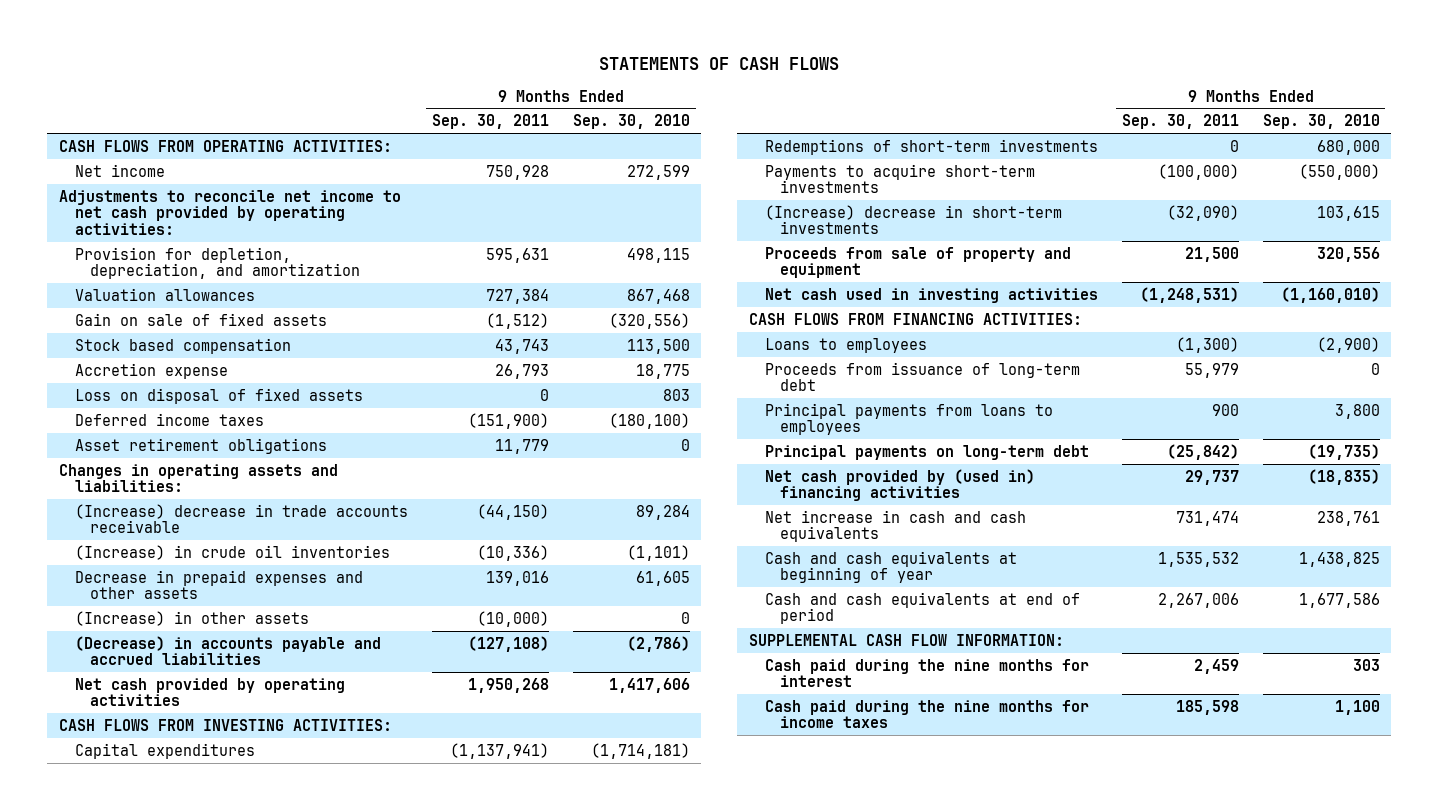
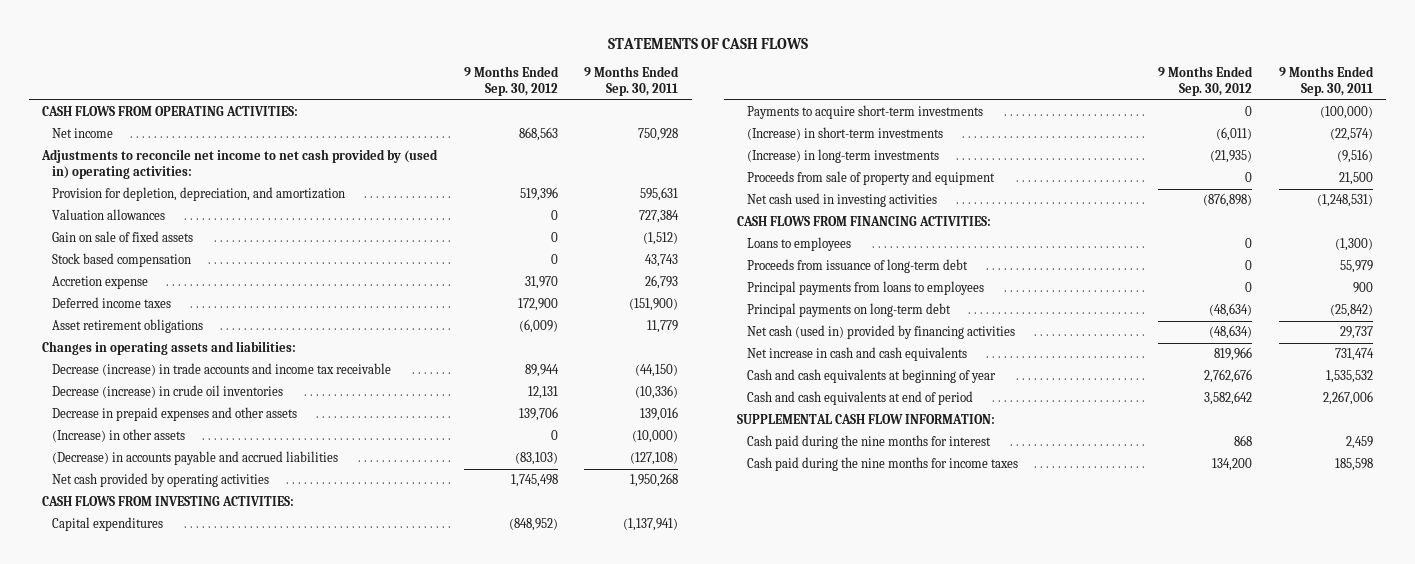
[572,114,690,130] Sep. 30, 2010 -> none
none -> [463,66,559,97] 9 Months Ended Sep. 30, 2012
[59,189,402,236] Adjustments to reconcile net income to net cash provided by operating activities: -> [41,149,439,180] Adjustments to reconcile net income to net cash provided by (used in) operating activities:
[74,387,363,404] Loss on disposal of fixed assets -> none
[74,503,408,534] (Increase) decrease in trade accounts receivable -> [52,363,392,377] Decrease (increase) in trade accounts and income tax receivable
[74,544,390,560] (Increase) in crude oil inventories -> [52,385,284,399] Decrease (increase) in crude oil inventories
[764,138,1098,155] Redemptions of short-term investments -> none
[764,204,1062,235] (Increase) decrease in short-term investments -> [746,127,943,141] (Increase) in short-term investments
[1166,204,1239,221] (32,090) -> [1329,128,1373,142] (22,574)
none -> [746,149,939,164] (Increase) in long-term investments
[764,468,1035,502] Net cash provided by (used in) financing activities -> [746,325,1015,340] Net cash (used in) provided by financing activities

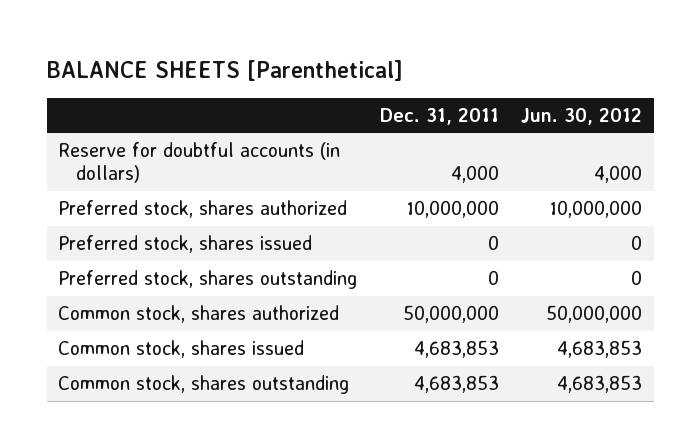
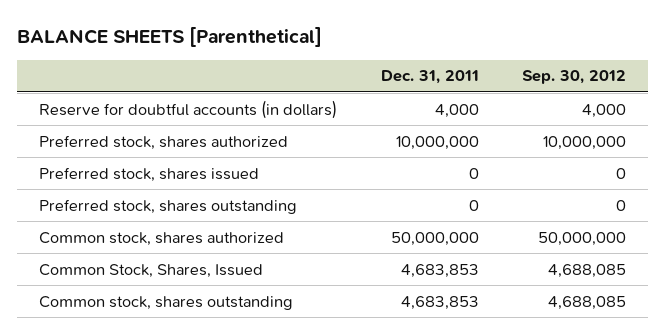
[521,107,643,125] Jun. 30, 2012 -> none
none -> [522,70,627,85] Sep. 30, 2012
[57,340,304,359] Common stock, shares issued -> [39,263,264,278] Common Stock, Shares, Issued

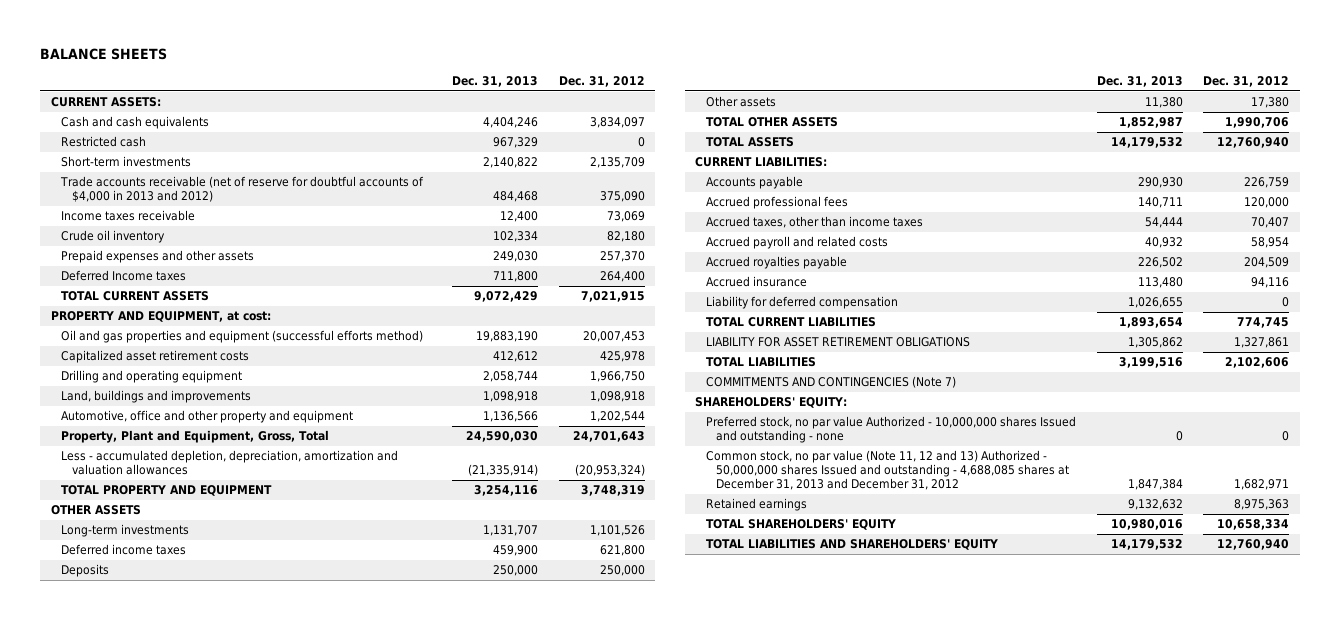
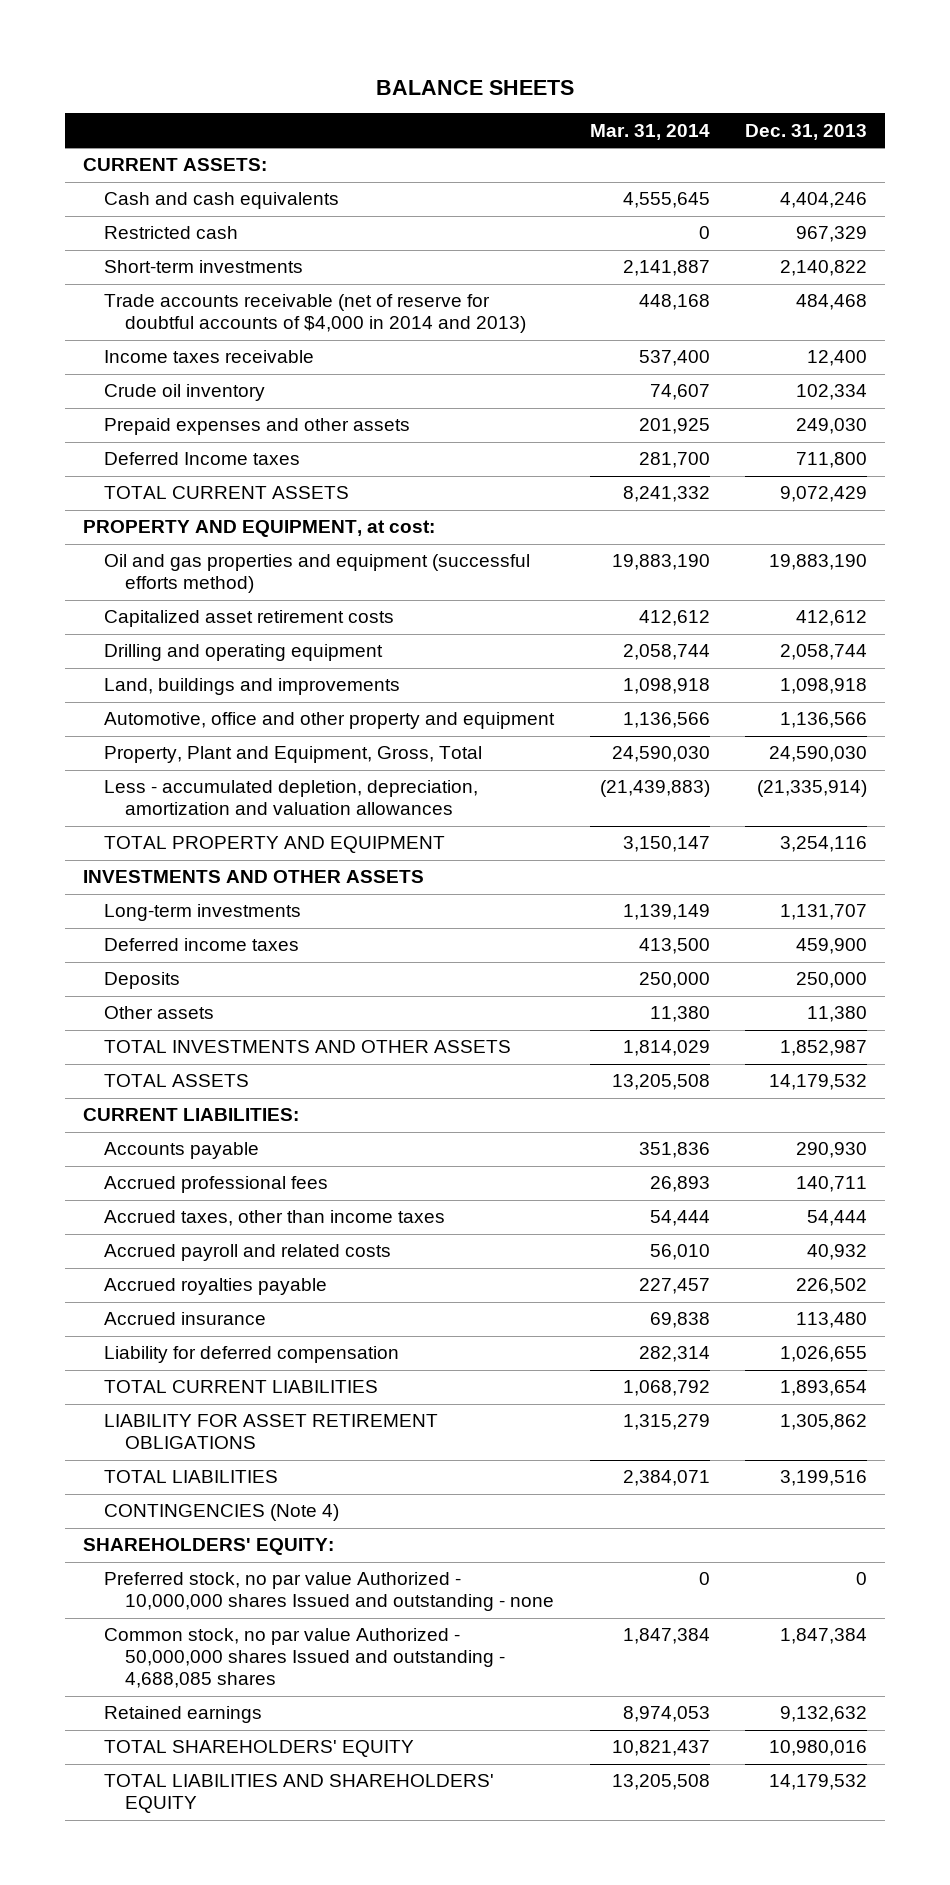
[558,76,645,88] Dec. 31, 2012 -> none
none -> [589,123,710,140] Mar. 31, 2014
[60,176,425,203] Trade accounts receivable (net of reserve for doubtful accounts of $4,000 in 2013 and 2012) -> [104,294,527,334] Trade accounts receivable (net of reserve for doubtful accounts of $4,000 in 2014 and 2013)
[50,505,141,516] OTHER ASSETS -> [83,870,425,884] INVESTMENTS AND OTHER ASSETS
[705,117,838,128] TOTAL OTHER ASSETS -> [104,1040,512,1054] TOTAL INVESTMENTS AND OTHER ASSETS
[705,376,956,389] COMMITMENTS AND CONTINGENCIES (Note 7) -> [104,1504,340,1522] CONTINGENCIES (Note 4)
[705,450,1070,491] Common stock, no par value (Note 11, 12 and 13) Authorized - 50,000,000 shares Issued and outstanding - 4,688,085 shares at December 31, 2013 and December 31, 2012 -> [104,1628,506,1689] Common stock, no par value Authorized - 50,000,000 shares Issued and outstanding - 4,688,085 shares

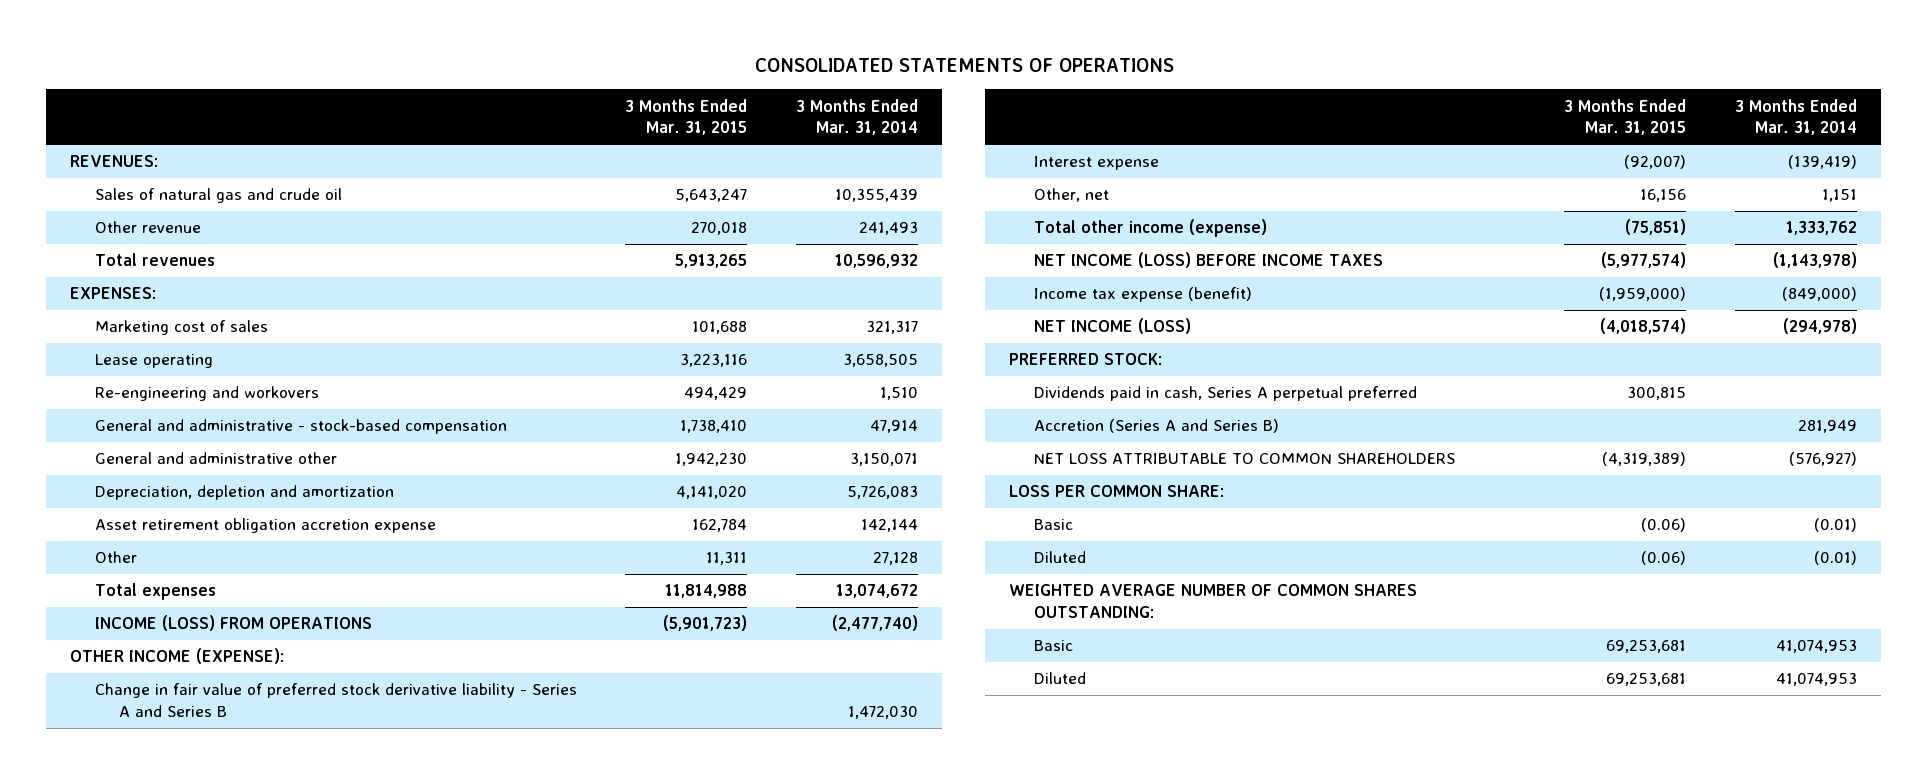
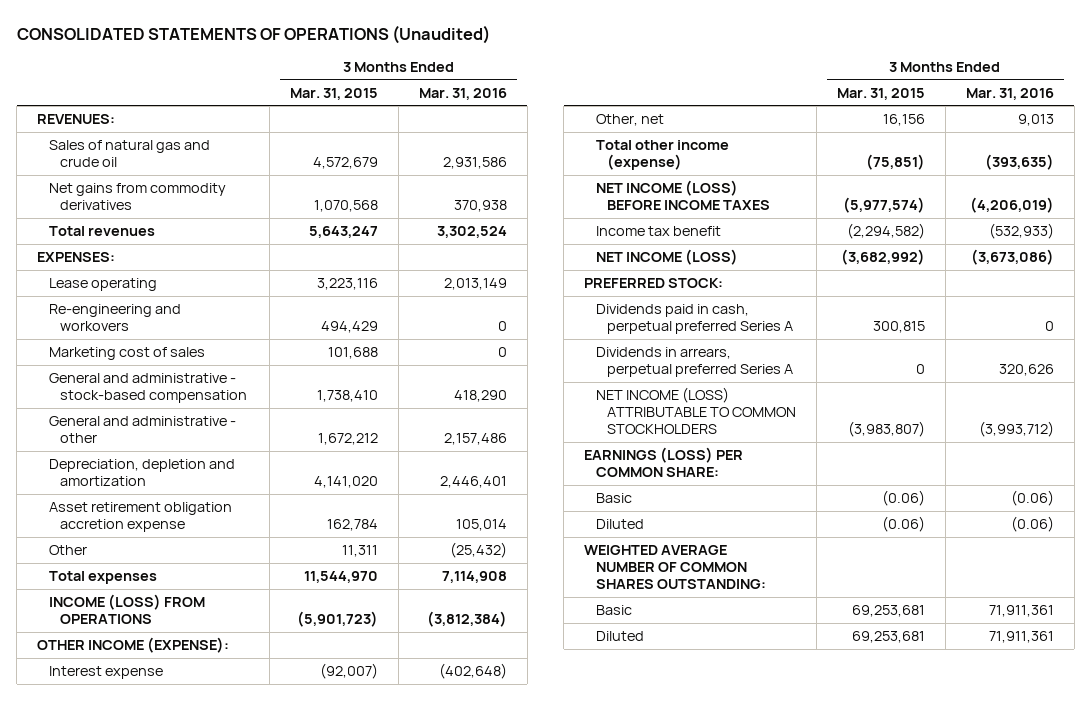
[754,58,1174,73] CONSOLIDATED STATEMENTS OF OPERATIONS -> [16,24,490,44] CONSOLIDATED STATEMENTS OF OPERATIONS (Unaudited)
[796,98,919,136] 3 Months Ended Mar. 31, 2014 -> none
none -> [418,87,507,100] Mar. 31, 2016
[94,221,201,234] Other revenue -> none
[675,189,748,203] 5,643,247 -> [313,157,379,170] 4,572,679
none -> [48,183,226,211] Net gains from commodity derivatives
[675,254,748,269] 5,913,265 -> [309,226,379,239] 5,643,247
[94,320,268,336] Marketing cost of sales -> [48,347,205,361] Marketing cost of sales
[94,452,337,465] General and administrative other -> [48,416,236,444] General and administrative - other
[675,453,748,467] 1,942,230 -> [318,433,379,446] 1,672,212
[665,584,748,599] 11,814,988 -> [304,571,379,584] 11,544,970
[94,683,577,718] Change in fair value of preferred stock derivative liability - Series A and Series B -> none
[1033,287,1252,303] Income tax expense (benefit) -> [595,226,721,237] Income tax benefit
[1599,287,1687,302] (1,959,000) -> [846,223,925,240] (2,294,582)
[1600,318,1687,335] (4,018,574) -> [840,249,925,266] (3,682,992)
[1033,419,1279,434] Accretion (Series A and Series B) -> none
[1033,386,1417,402] Dividends paid in cash, Series A perpetual preferred -> [595,304,793,335] Dividends paid in cash, perpetual preferred Series A
none -> [595,347,793,378] Dividends in arrears, perpetual preferred Series A
[1033,453,1455,465] NET LOSS ATTRIBUTABLE TO COMMON SHAREHOLDERS -> [595,387,796,435] NET INCOME (LOSS) ATTRIBUTABLE TO COMMON STOCKHOLDERS
[1602,452,1687,467] (4,319,389) -> [847,421,925,438] (3,983,807)
[1009,485,1225,498] LOSS PER COMMON SHARE: -> [584,447,744,478] EARNINGS (LOSS) PER COMMON SHARE:

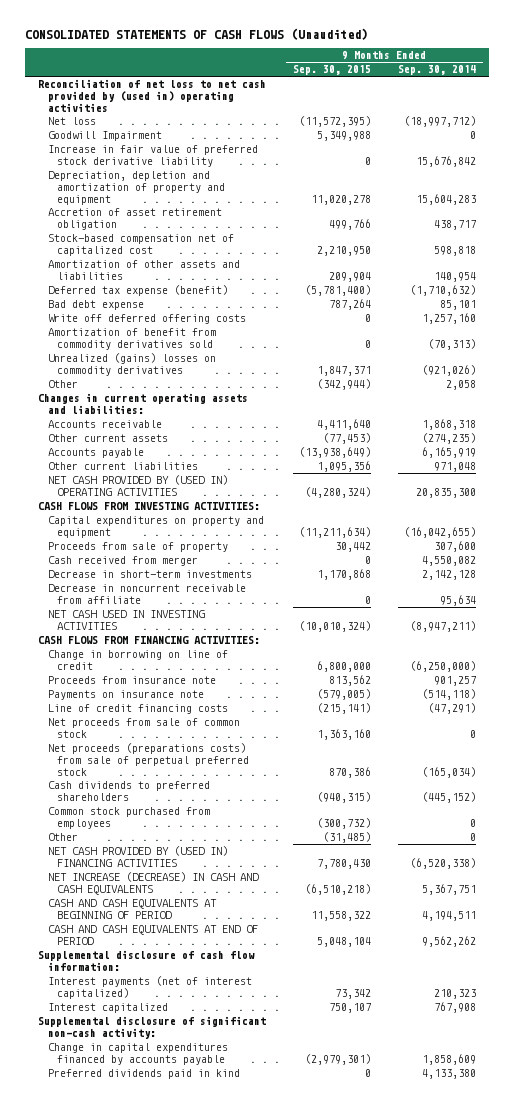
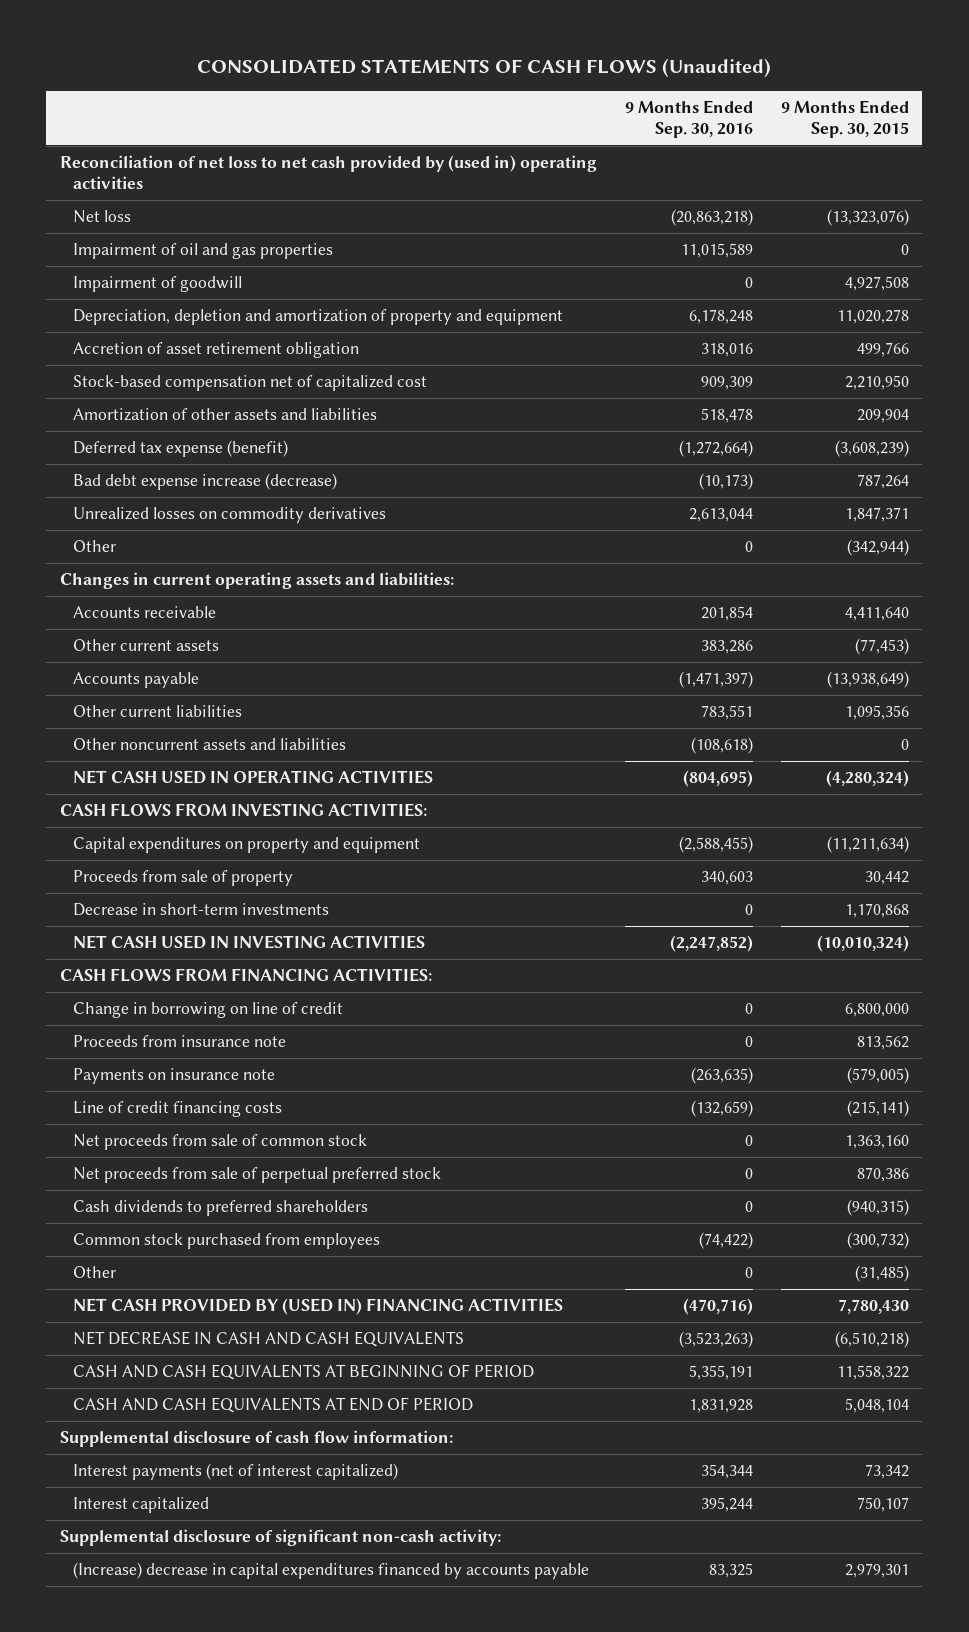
[397,65,476,76] Sep. 30, 2014 -> none
none -> [624,100,753,138] 9 Months Ended Sep. 30, 2016
[47,145,258,167] Increase in fair value of preferred stock derivative liability -> none
[299,116,372,128] (11,572,395) -> [826,209,909,227] (13,323,076)
none -> [73,243,334,260] Impairment of oil and gas properties
[47,131,162,142] Goodwill Impairment -> [73,276,243,293] Impairment of goodwill
[317,131,372,142] 5,349,988 -> [844,276,909,292] 4,927,508
[47,314,246,325] Write off deferred offering costs -> none
[47,328,216,350] Amortization of benefit from commodity derivatives sold -> none
[305,285,372,297] (5,781,400) -> [834,440,909,458] (3,608,239)
[47,300,144,311] Bad debt expense -> [73,473,338,491] Bad debt expense increase (decrease)
[47,353,216,376] Unrealized (gains) losses on commodity derivatives -> [73,507,387,524] Unrealized losses on commodity derivatives
none -> [73,738,347,751] Other noncurrent assets and liabilities
[47,475,228,496] NET CASH PROVIDED BY (USED IN) OPERATING ACTIVITIES -> [73,770,434,785] NET CASH USED IN OPERATING ACTIVITIES
[47,556,198,567] Cash received from merger -> none
[47,584,246,604] Decrease in noncurrent receivable from affiliate -> none
[47,743,250,776] Net proceeds (preparations costs) from sale of perpetual preferred stock -> [73,1167,442,1184] Net proceeds from sale of perpetual preferred stock
[47,872,259,895] NET INCREASE (DECREASE) IN CASH AND CASH EQUIVALENTS -> [73,1331,465,1348] NET DECREASE IN CASH AND CASH EQUIVALENTS
[47,1069,240,1080] Preferred dividends paid in kind -> none
[47,1043,228,1065] Change in capital expenditures financed by accounts payable -> [73,1562,590,1580] (Increase) decrease in capital expenditures financed by accounts payable
[305,1053,372,1065] (2,979,301) -> [844,1563,909,1579] 2,979,301

